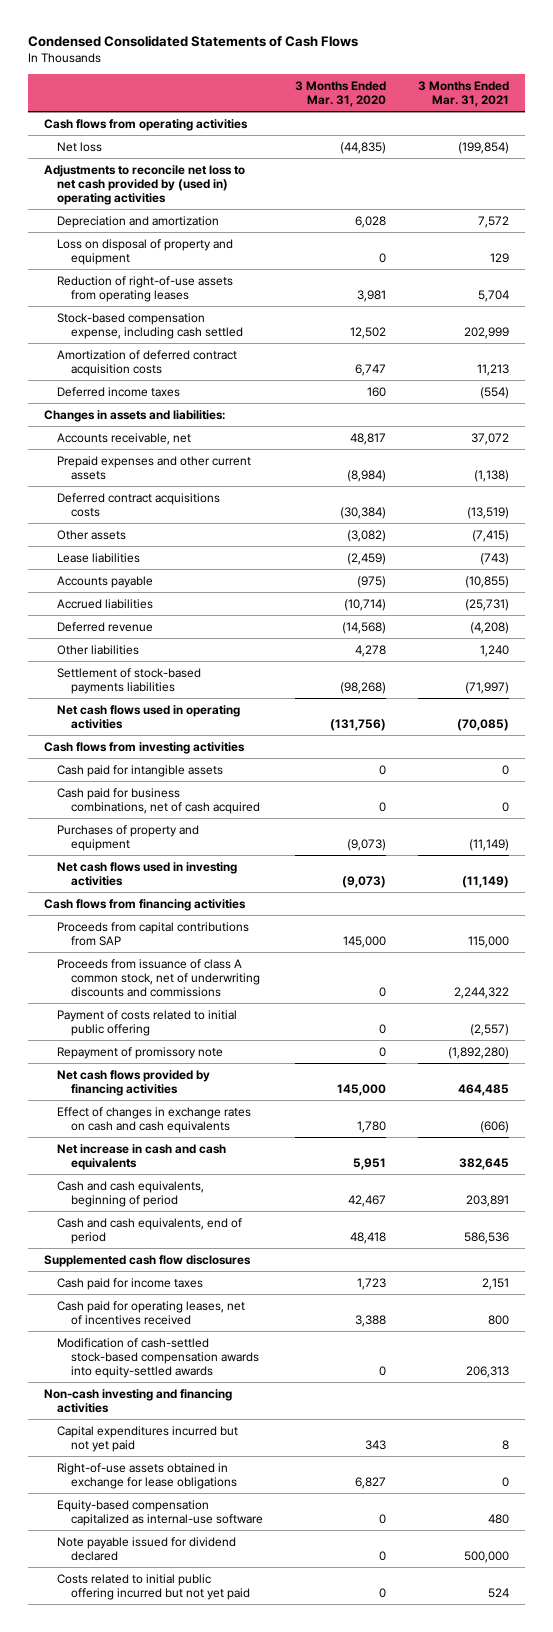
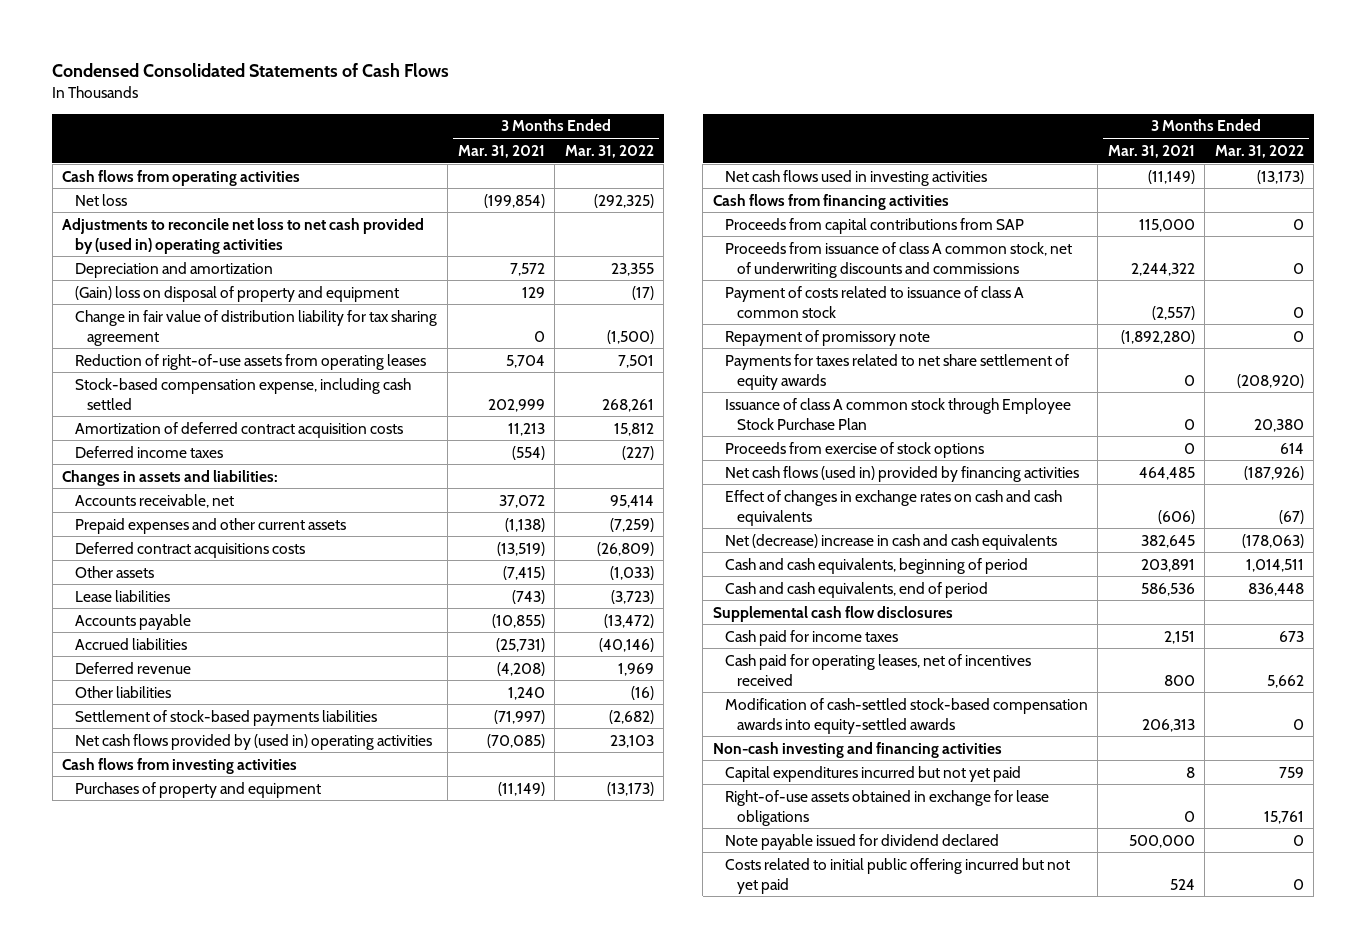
[294,80,386,107] 3 Months Ended Mar. 31, 2020 -> none
none -> [564,144,654,158] Mar. 31, 2022
[57,238,234,265] Loss on disposal of property and equipment -> [74,285,399,302] (Gain) loss on disposal of property and equipment
none -> [74,309,437,346] Change in fair value of distribution liability for tax sharing agreement
[57,704,241,729] Net cash flows used in operating activities -> [74,733,432,750] Net cash flows provided by (used in) operating activities
[57,764,224,777] Cash paid for intangible assets -> none
[57,787,260,814] Cash paid for business combinations, net of cash acquired -> none
[57,1009,238,1036] Payment of costs related to initial public offering -> [725,285,1025,318] Payment of costs related to issuance of class A common stock
none -> [725,353,1070,390] Payments for taxes related to net share settlement of equity awards
none -> [725,397,1072,430] Issuance of class A common stock through Employee Stock Purchase Plan
none -> [725,441,985,458] Proceeds from exercise of stock options
[57,1069,211,1096] Net cash flows provided by financing activities -> [725,465,1080,482] Net cash flows (used in) provided by financing activities
[57,1143,227,1170] Net increase in cash and cash equivalents -> [725,533,1058,550] Net (decrease) increase in cash and cash equivalents
[43,1254,251,1267] Supplemented cash flow disclosures -> [712,605,953,622] Supplemental cash flow disclosures
[57,1499,263,1526] Equity-based compensation capitalized as internal-use software -> none

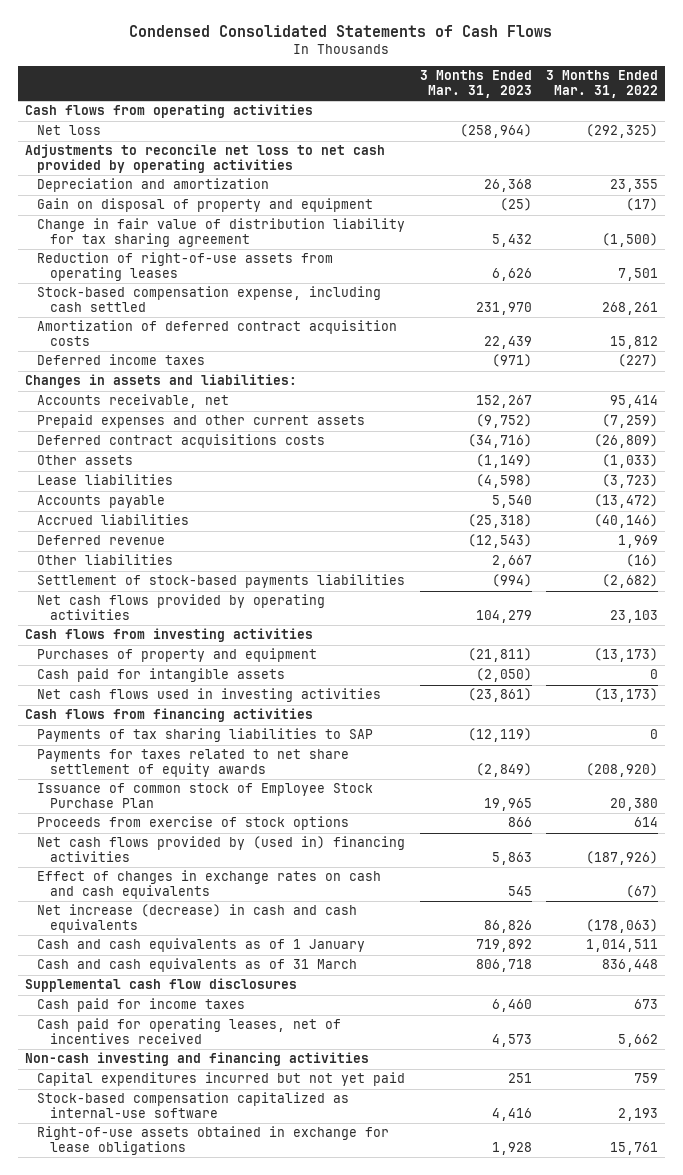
[457,144,545,158] Mar. 31, 2021 -> none
none -> [419,70,532,98] 3 Months Ended Mar. 31, 2023
[62,217,425,254] Adjustments to reconcile net loss to net cash provided by (used in) operating activities -> [24,144,385,173] Adjustments to reconcile net loss to net cash provided by operating activities
[74,285,399,302] (Gain) loss on disposal of property and equipment -> [37,198,374,213] Gain on disposal of property and equipment
[74,733,432,750] Net cash flows provided by (used in) operating activities -> [37,594,326,620] Net cash flows provided by operating activities
none -> [37,668,286,683] Cash paid for intangible assets
[725,217,1025,234] Proceeds from capital contributions from SAP -> none
[725,241,1073,278] Proceeds from issuance of class A common stock, net of underwriting discounts and commissions -> none
[725,285,1025,318] Payment of costs related to issuance of class A common stock -> none
[725,329,931,346] Repayment of promissory note -> none
none -> [37,728,374,743] Payments of tax sharing liabilities to SAP
[725,397,1072,430] Issuance of class A common stock through Employee Stock Purchase Plan -> [37,783,374,808] Issuance of common stock of Employee Stock Purchase Plan
[725,465,1080,482] Net cash flows (used in) provided by financing activities -> [37,836,406,862] Net cash flows provided by (used in) financing activities
[725,533,1058,550] Net (decrease) increase in cash and cash equivalents -> [37,904,358,933] Net increase (decrease) in cash and cash equivalents
[725,557,1029,574] Cash and cash equivalents, beginning of period -> [37,938,366,953] Cash and cash equivalents as of 1 January
[725,581,989,598] Cash and cash equivalents, end of period -> [37,958,358,973] Cash and cash equivalents as of 31 March
[725,697,1089,734] Modification of cash-settled stock-based compensation awards into equity-settled awards -> none
none -> [37,1092,350,1118] Stock-based compensation capitalized as internal-use software
[725,833,1000,850] Note payable issued for dividend declared -> none
[725,857,1071,894] Costs related to initial public offering incurred but not yet paid -> none

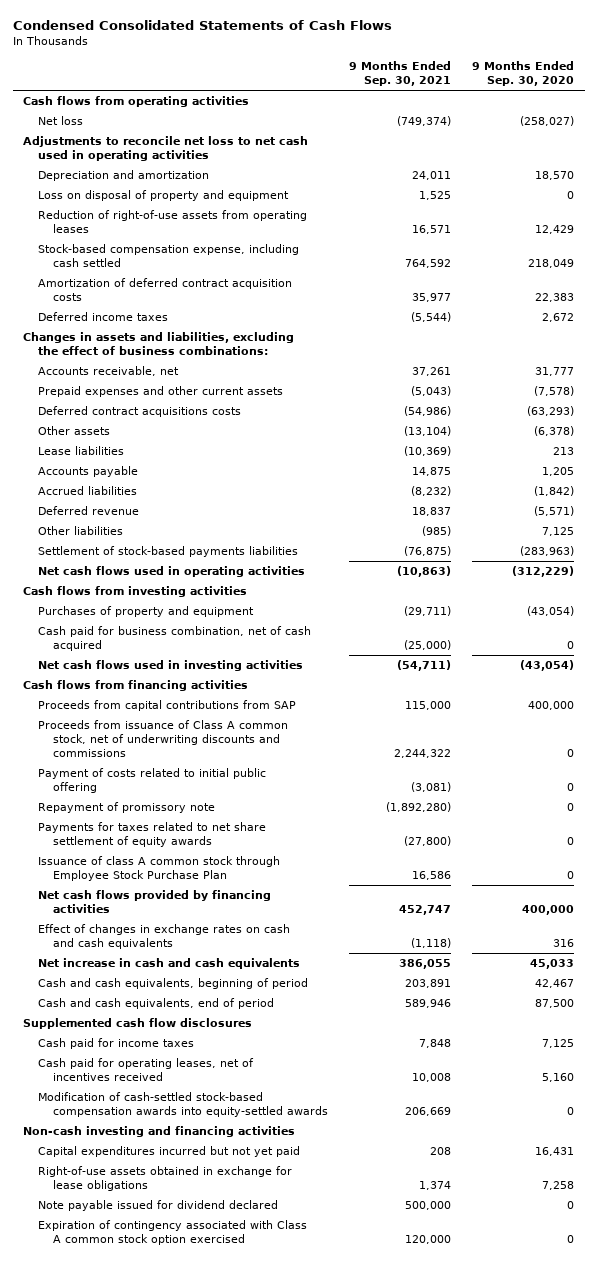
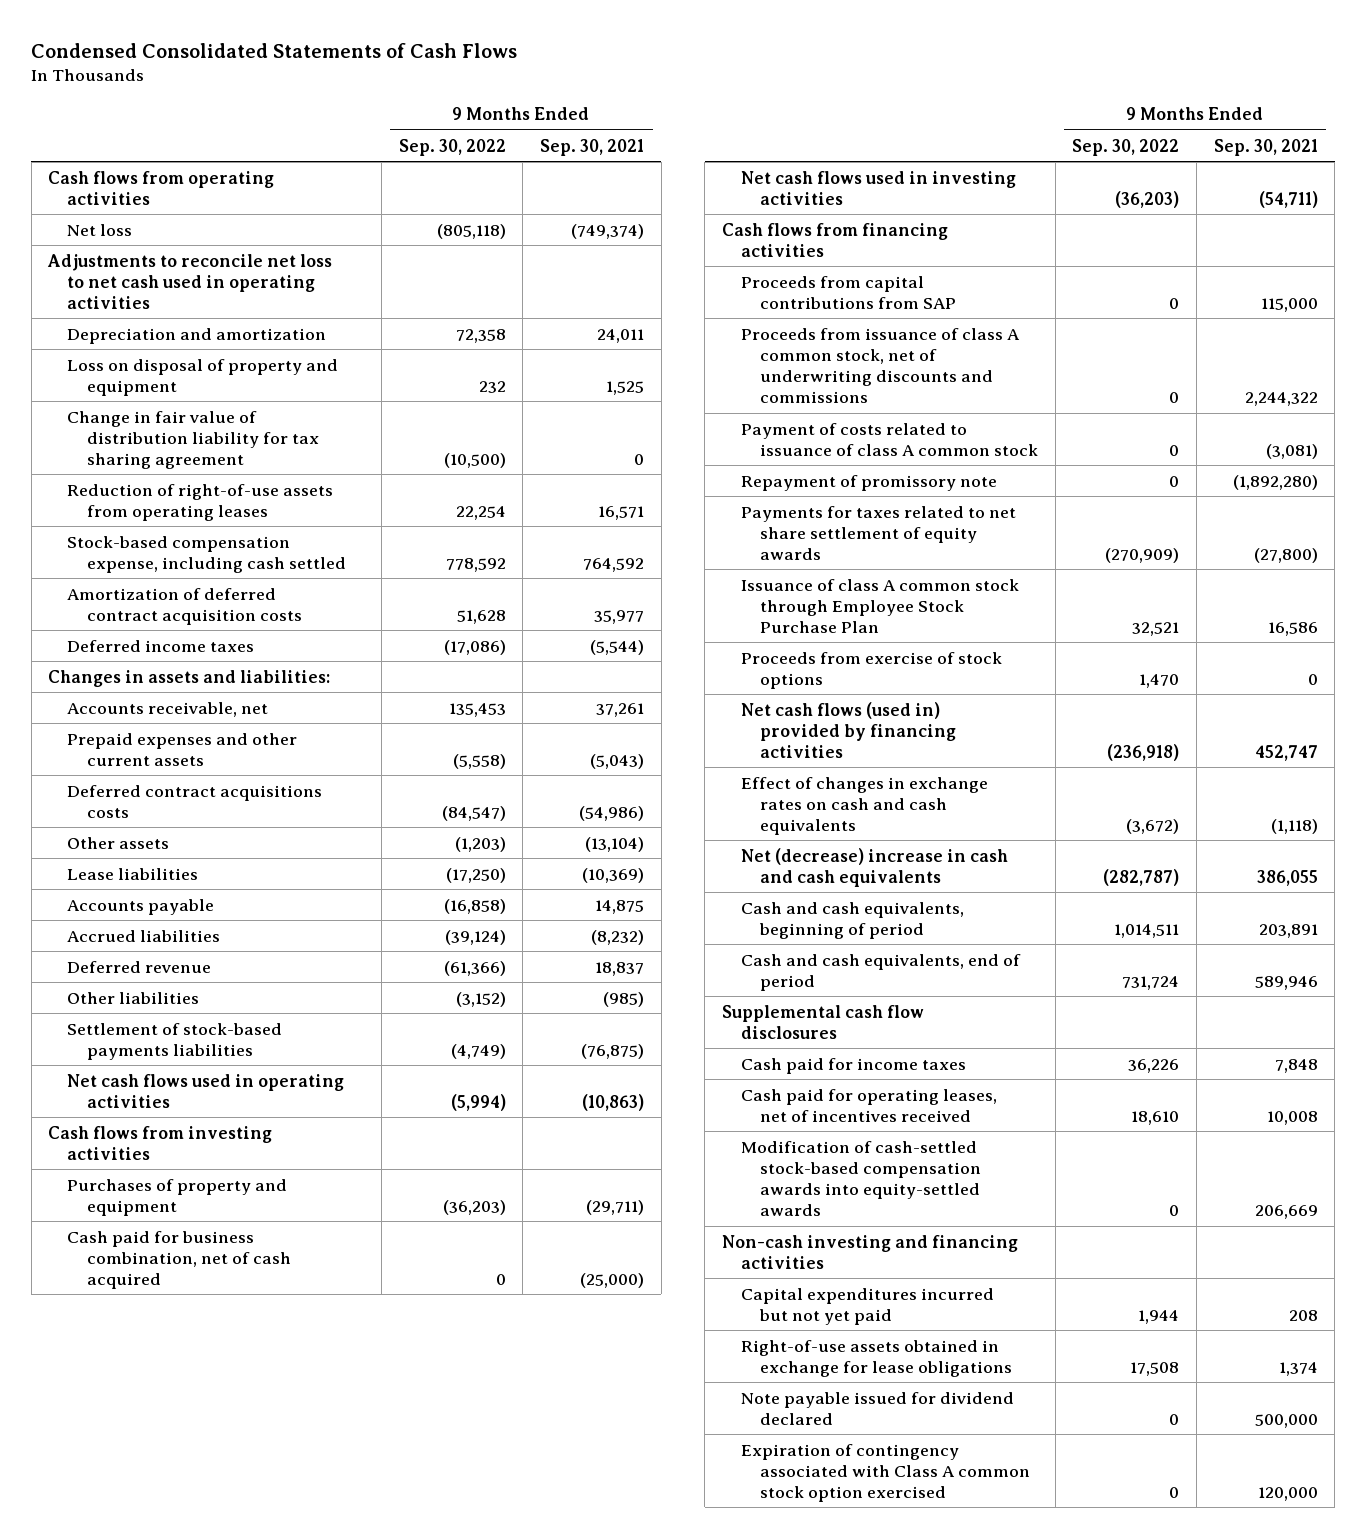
[472,61,575,87] 9 Months Ended Sep. 30, 2020 -> none
none -> [398,138,506,156] Sep. 30, 2022
none -> [67,410,319,469] Change in fair value of distribution liability for tax sharing agreement
[23,331,295,355] Changes in assets and liabilities, excluding the effect of business combinations: -> [48,669,331,687] Changes in assets and liabilities:
[38,719,289,758] Proceeds from issuance of Class A common stock, net of underwriting discounts and commissions -> [740,327,1020,403] Proceeds from issuance of class A common stock, net of underwriting discounts and commissions
[38,767,267,793] Payment of costs related to initial public offering -> [740,422,1038,456] Payment of costs related to issuance of class A common stock
none -> [740,651,1002,689] Proceeds from exercise of stock options
[38,889,272,913] Net cash flows provided by financing activities -> [740,701,956,758] Net cash flows (used in) provided by financing activities
[38,957,301,969] Net increase in cash and cash equivalents -> [740,847,1008,887] Net (decrease) increase in cash and cash equivalents
[23,1017,253,1029] Supplemented cash flow disclosures -> [721,1004,924,1039] Supplemental cash flow disclosures

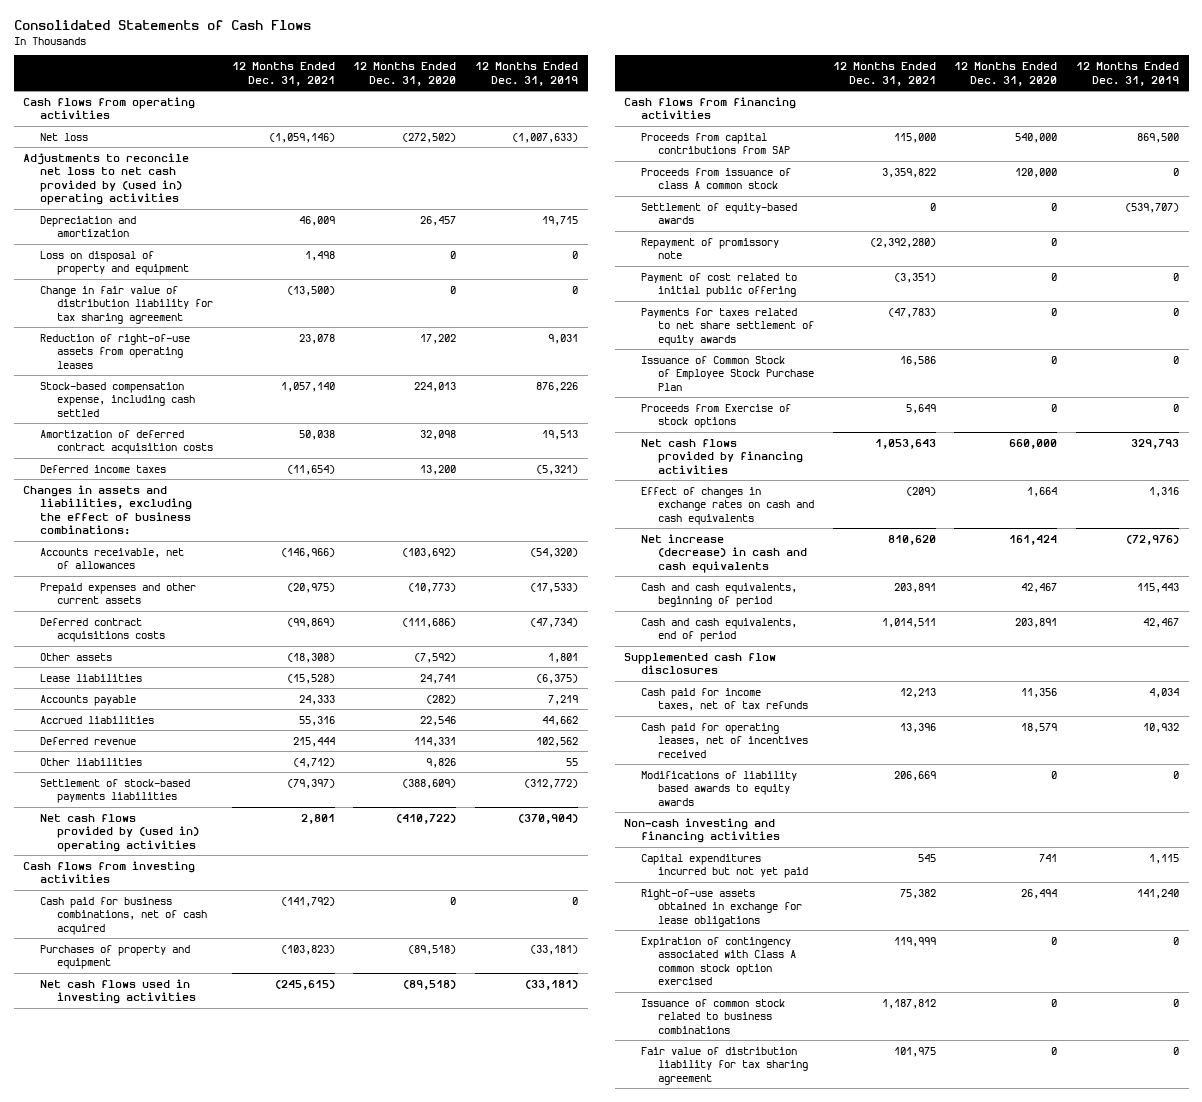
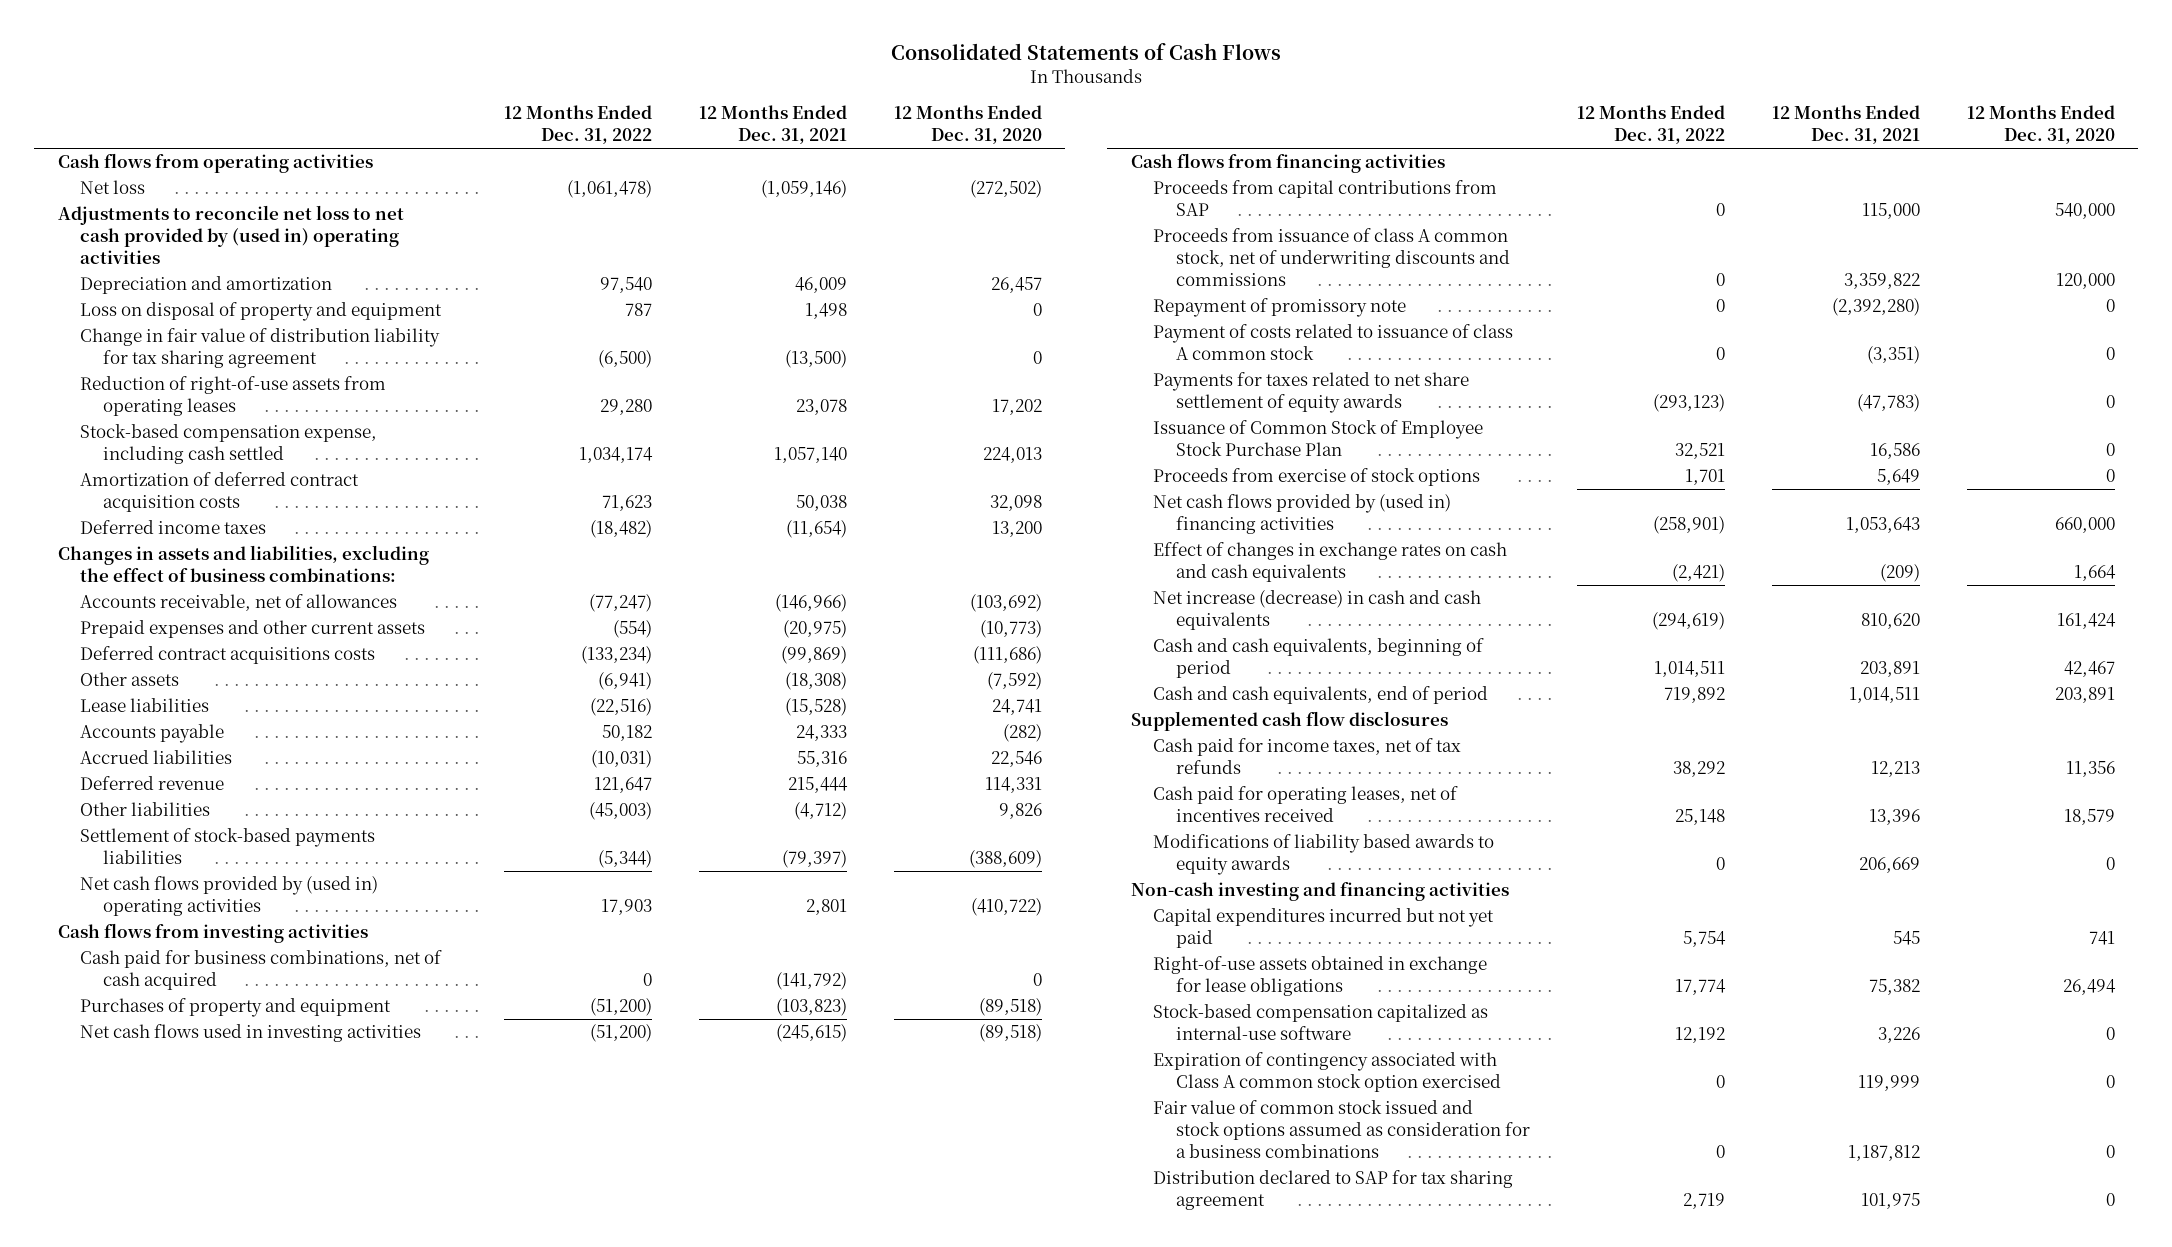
[475,62,579,86] 12 Months Ended Dec. 31, 2019 -> none
none -> [503,105,652,145] 12 Months Ended Dec. 31, 2022
[640,202,797,225] Settlement of equity-based awards -> none
[640,167,791,190] Proceeds from issuance of class A common stock -> [1153,228,1511,286] Proceeds from issuance of class A common stock, net of underwriting discounts and commissions
[640,272,797,298] Payment of cost related to initial public offering -> [1153,324,1514,361] Payment of costs related to issuance of class A common stock
[640,403,791,429] Proceeds from Exercise of stock options -> [1153,468,1481,487] Proceeds from exercise of stock options
[640,438,803,474] Net cash flows provided by financing activities -> [1153,494,1452,535] Net cash flows provided by (used in) financing activities
none -> [1153,1004,1489,1041] Stock-based compensation capitalized as internal-use software
[640,998,785,1034] Issuance of common stock related to business combinations -> [1153,1100,1531,1158] Fair value of common stock issued and stock options assumed as consideration for a business combinations
[640,1046,808,1085] Fair value of distribution liability for tax sharing agreement -> [1153,1170,1514,1211] Distribution declared to SAP for tax sharing agreement

